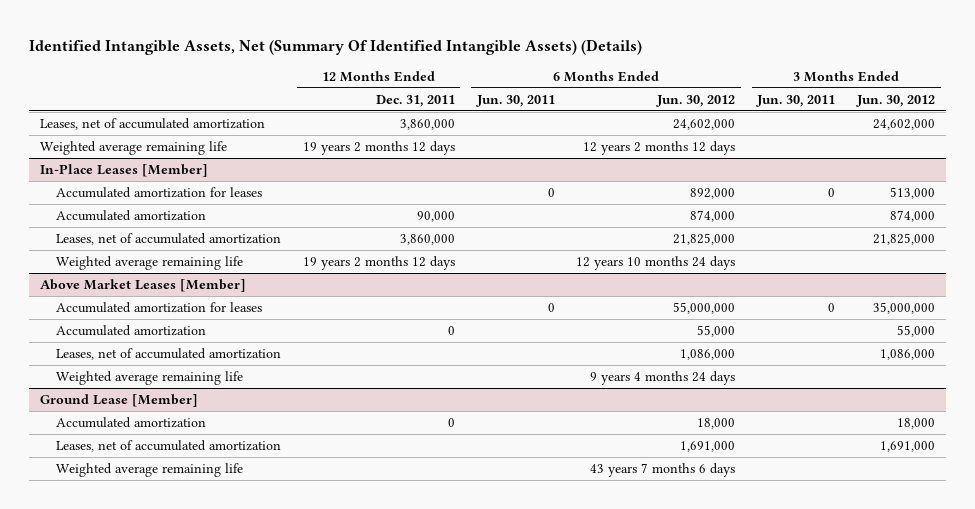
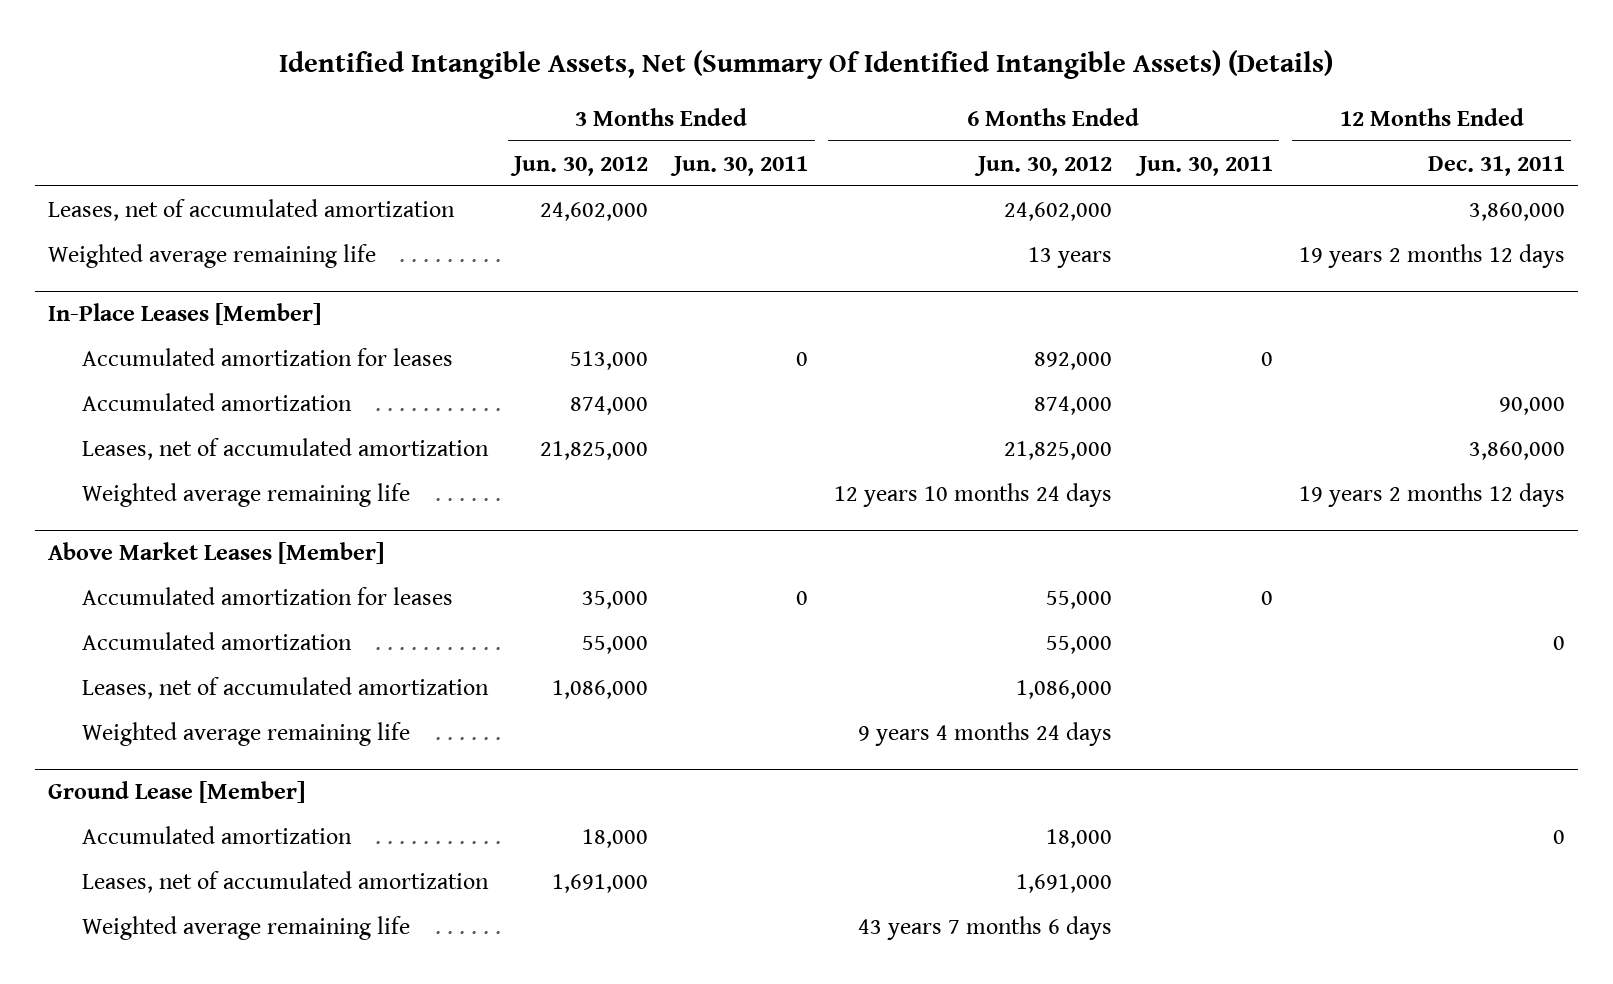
[583,140,736,155] 12 years 2 months 12 days -> [1028,246,1113,268] 13 years
[673,301,736,314] 55,000,000 -> [1046,590,1113,609] 55,000
[873,301,936,314] 35,000,000 -> [582,590,649,609] 35,000

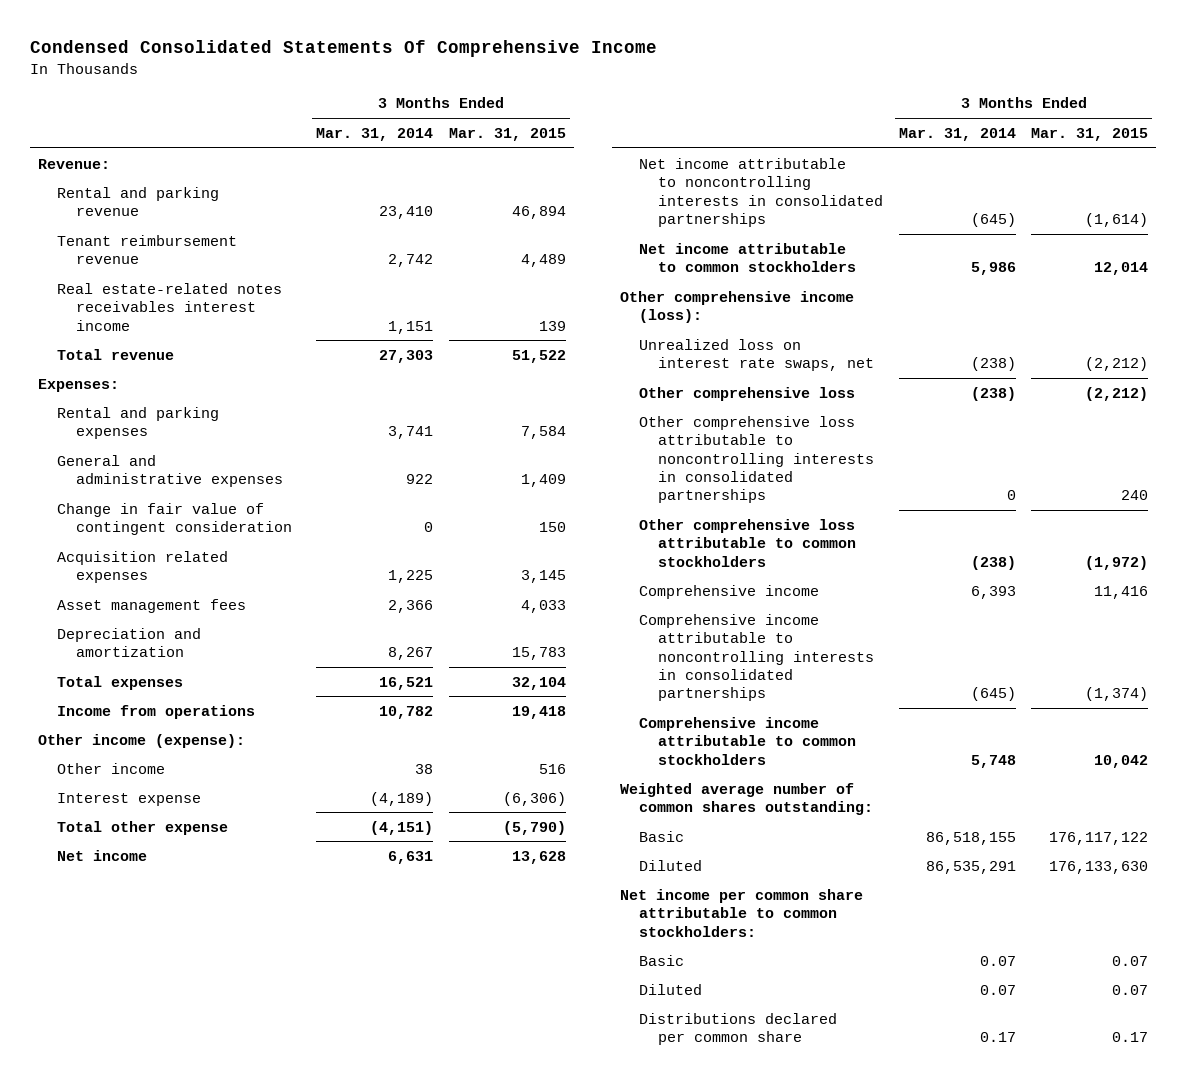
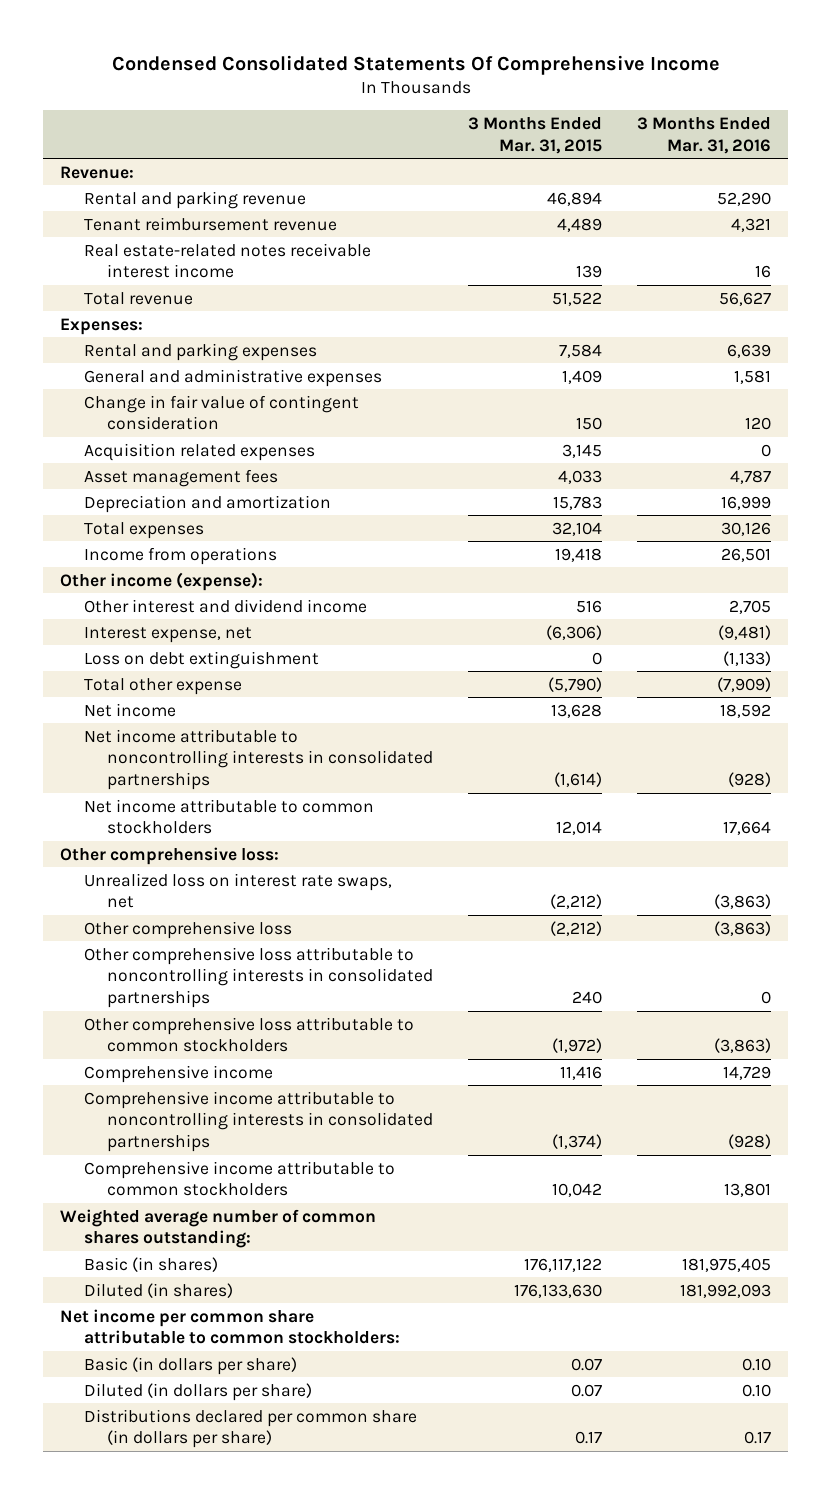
[316,127,434,141] Mar. 31, 2014 -> none
none -> [636,117,771,154] 3 Months Ended Mar. 31, 2016
[56,282,282,331] Real estate-related notes receivables interest income -> [83,242,371,279] Real estate-related notes receivable interest income
[56,762,165,774] Other income -> [83,598,367,613] Other interest and dividend income
[56,792,201,806] Interest expense -> [83,626,252,643] Interest expense, net
none -> [83,650,319,669] Loss on debt extinguishment
[619,290,854,324] Other comprehensive income (loss): -> [60,846,280,865] Other comprehensive loss:
[638,830,684,842] Basic -> [83,1256,218,1272] Basic (in shares)
[638,859,702,871] Diluted -> [83,1282,233,1298] Diluted (in shares)
[638,954,684,966] Basic -> [83,1356,297,1375] Basic (in dollars per share)
[638,983,702,995] Diluted -> [83,1382,312,1401] Diluted (in dollars per share)
[638,1012,837,1046] Distributions declared per common share -> [83,1408,417,1449] Distributions declared per common share (in dollars per share)

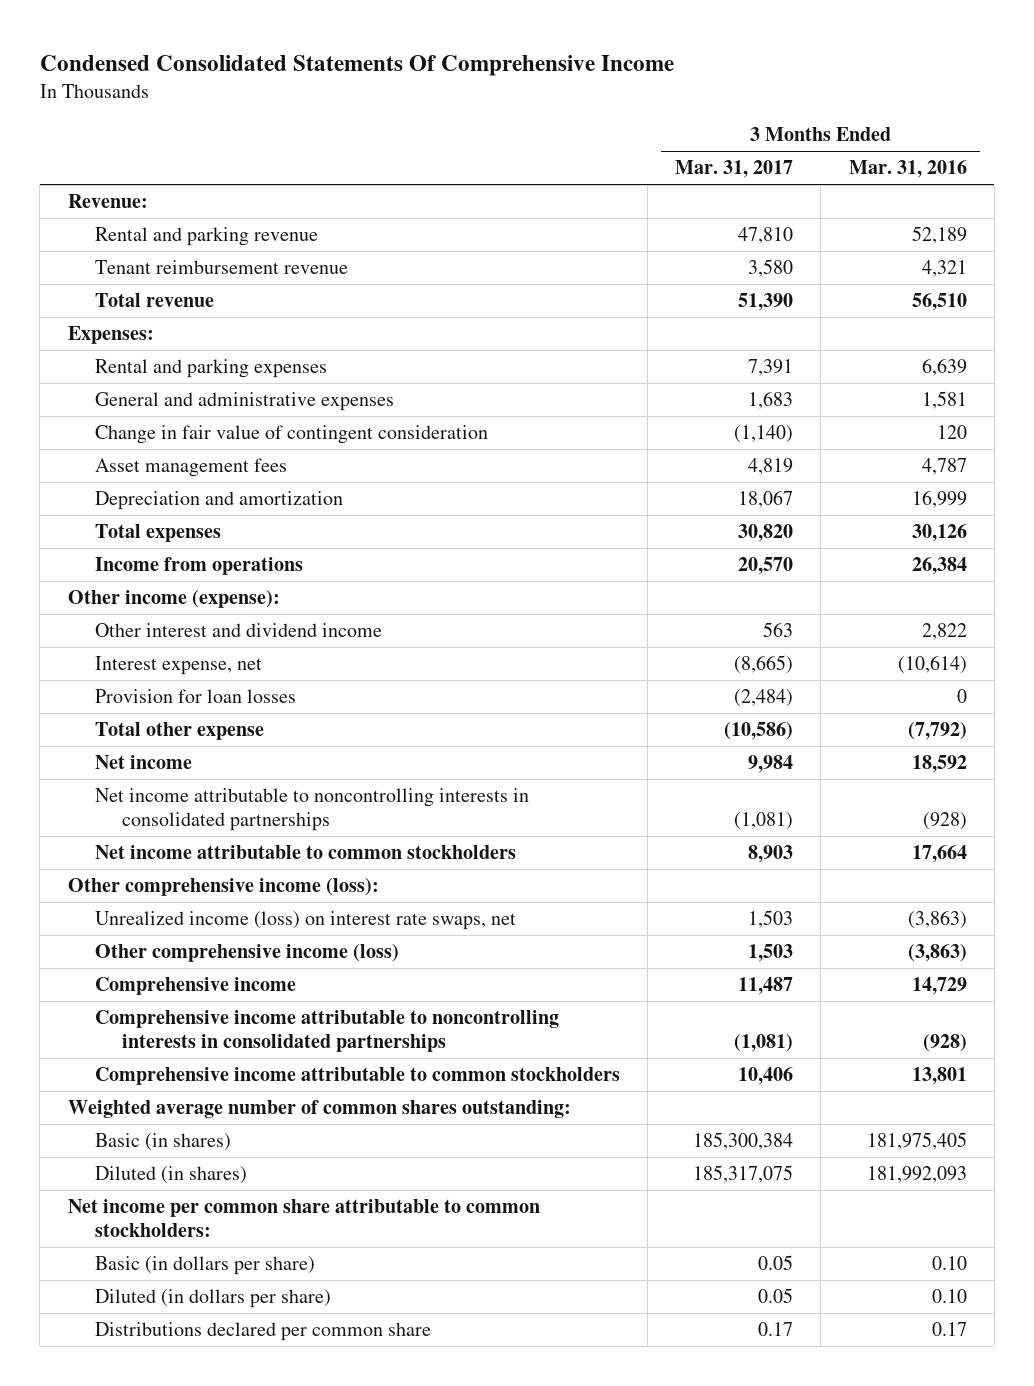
[467,117,602,154] 3 Months Ended Mar. 31, 2015 -> none
none -> [675,160,794,179] Mar. 31, 2017
[716,191,771,206] 52,290 -> [911,226,967,245] 52,189
[83,242,371,279] Real estate-related notes receivable interest income -> none
[718,291,771,306] 56,627 -> [911,293,967,312] 56,510
[83,442,315,461] Acquisition related expenses -> none
[720,547,771,562] 26,501 -> [911,557,967,576] 26,384
[83,650,319,669] Loss on debt extinguishment -> none
[728,599,771,614] 2,705 -> [921,623,967,641] 2,822
[717,624,771,640] (9,481) -> [897,655,967,675] (10,614)
none -> [94,689,296,704] Provision for loan losses
[716,676,771,692] (7,909) -> [907,722,967,741] (7,792)
[83,946,433,1008] Other comprehensive loss attributable to noncontrolling interests in consolidated partnerships -> none
[83,1016,414,1053] Other comprehensive loss attributable to common stockholders -> none
[60,846,280,865] Other comprehensive loss: -> [67,878,379,897] Other comprehensive income (loss):
[83,872,392,909] Unrealized loss on interest rate swaps, net -> [94,911,516,931] Unrealized income (loss) on interest rate swaps, net
[83,920,292,939] Other comprehensive loss -> [94,944,399,963] Other comprehensive income (loss)
[83,1408,417,1449] Distributions declared per common share (in dollars per share) -> [94,1322,431,1342] Distributions declared per common share

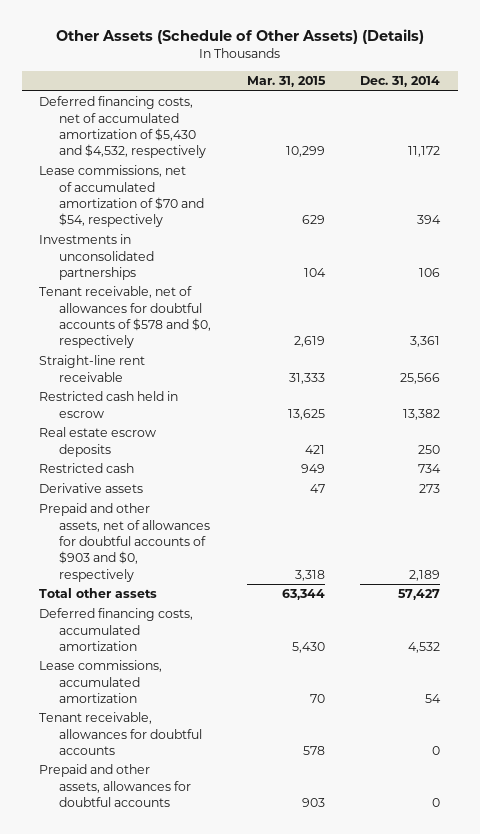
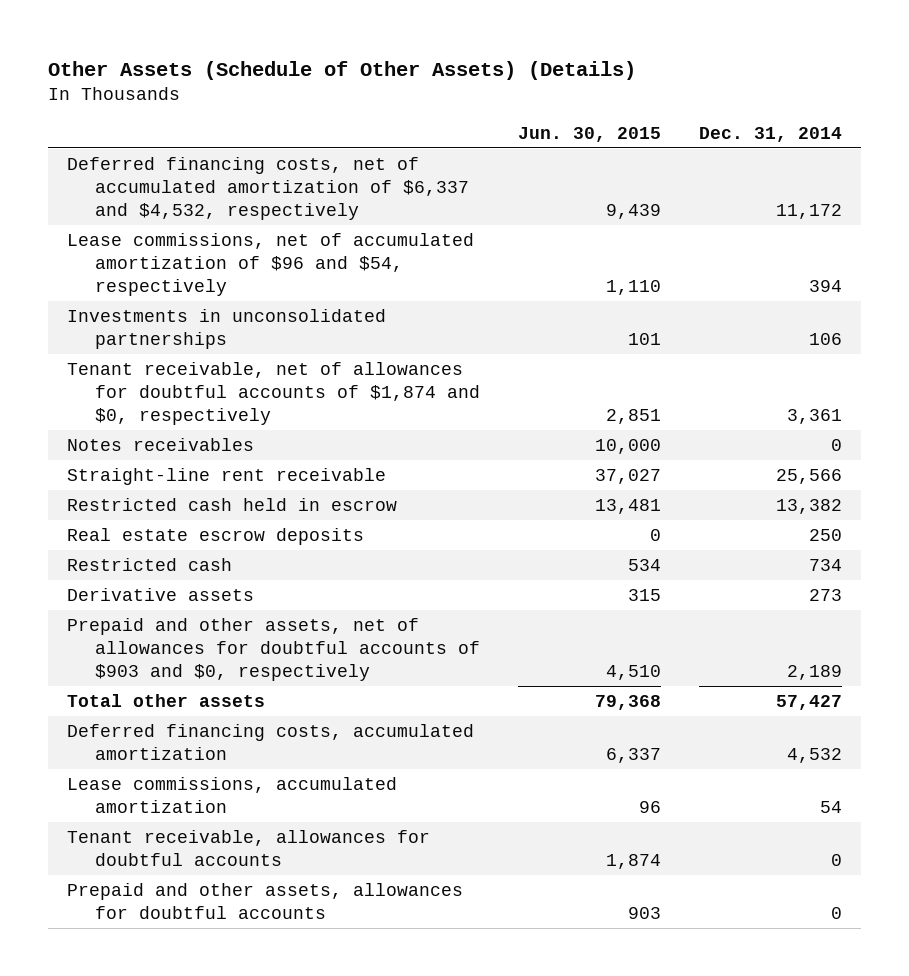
[246,76,326,88] Mar. 31, 2015 -> none
none -> [518,127,662,143] Jun. 30, 2015
[39,96,207,159] Deferred financing costs, net of accumulated amortization of $5,430 and $4,532, respectively -> [67,156,470,221] Deferred financing costs, net of accumulated amortization of $6,337 and $4,532, respectively
[39,165,205,228] Lease commissions, net of accumulated amortization of $70 and $54, respectively -> [67,232,475,297] Lease commissions, net of accumulated amortization of $96 and $54, respectively
[39,286,212,349] Tenant receivable, net of allowances for doubtful accounts of $578 and $0, respectively -> [67,361,481,426] Tenant receivable, net of allowances for doubtful accounts of $1,874 and $0, respectively
none -> [67,437,255,451] Notes receivables

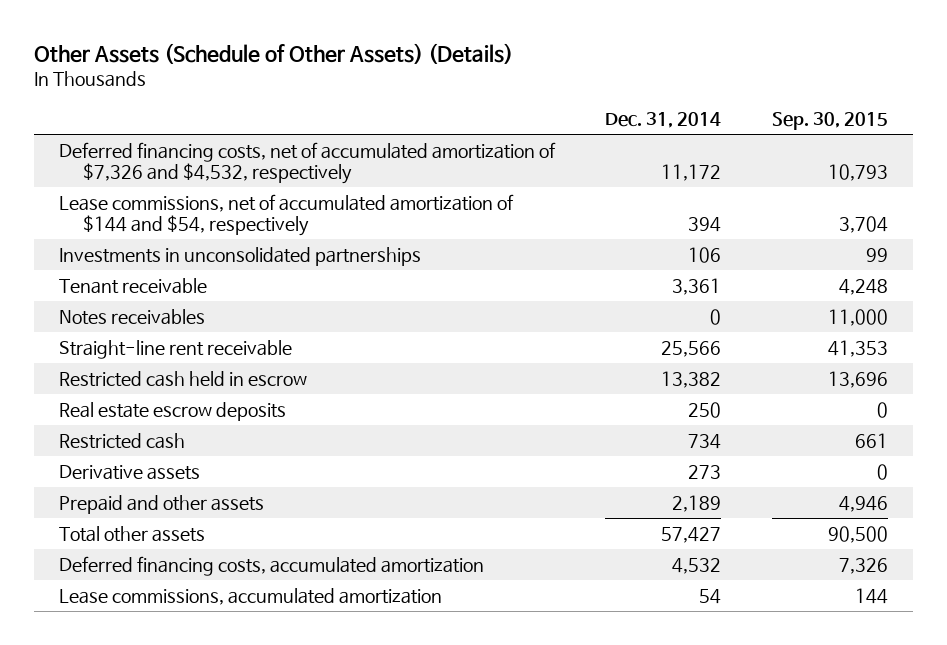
[518,127,662,143] Jun. 30, 2015 -> none
none -> [771,112,888,131] Sep. 30, 2015
[67,156,470,221] Deferred financing costs, net of accumulated amortization of $6,337 and $4,532, respectively -> [59,141,557,185] Deferred financing costs, net of accumulated amortization of $7,326 and $4,532, respectively
[67,232,475,297] Lease commissions, net of accumulated amortization of $96 and $54, respectively -> [59,193,515,237] Lease commissions, net of accumulated amortization of $144 and $54, respectively
[67,361,481,426] Tenant receivable, net of allowances for doubtful accounts of $1,874 and $0, respectively -> [59,277,208,294] Tenant receivable
[67,617,481,682] Prepaid and other assets, net of allowances for doubtful accounts of $903 and $0, respectively -> [59,494,265,514] Prepaid and other assets
[67,829,431,866] Tenant receivable, allowances for doubtful accounts -> none
[67,882,464,919] Prepaid and other assets, allowances for doubtful accounts -> none

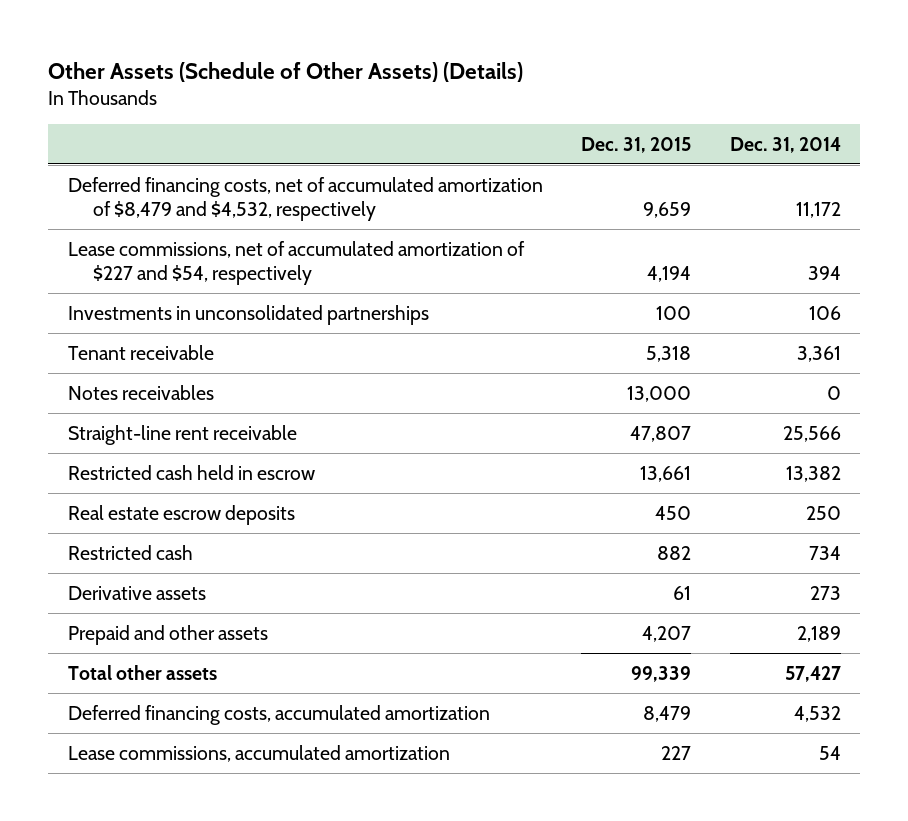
[771,112,888,131] Sep. 30, 2015 -> none
none -> [581,137,692,154] Dec. 31, 2015
[59,141,557,185] Deferred financing costs, net of accumulated amortization of $7,326 and $4,532, respectively -> [67,176,543,221] Deferred financing costs, net of accumulated amortization of $8,479 and $4,532, respectively
[59,193,515,237] Lease commissions, net of accumulated amortization of $144 and $54, respectively -> [67,240,525,285] Lease commissions, net of accumulated amortization of $227 and $54, respectively

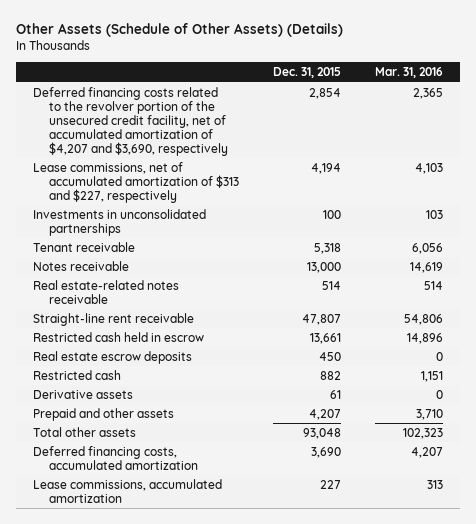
[729,137,841,154] Dec. 31, 2014 -> none
none -> [375,67,444,79] Mar. 31, 2016
[67,176,543,221] Deferred financing costs, net of accumulated amortization of $8,479 and $4,532, respectively -> [32,86,229,156] Deferred financing costs related to the revolver portion of the unsecured credit facility, net of accumulated amortization of $4,207 and $3,690, respectively
[643,201,692,218] 9,659 -> [309,87,342,99] 2,854
[67,240,525,285] Lease commissions, net of accumulated amortization of $227 and $54, respectively -> [32,161,240,203] Lease commissions, net of accumulated amortization of $313 and $227, respectively
[67,384,214,400] Notes receivables -> [32,260,129,271] Notes receivable
none -> [32,279,179,304] Real estate-related notes receivable
[631,665,692,682] 99,339 -> [303,427,342,439] 93,048
[643,705,692,722] 8,479 -> [311,446,342,458] 3,690

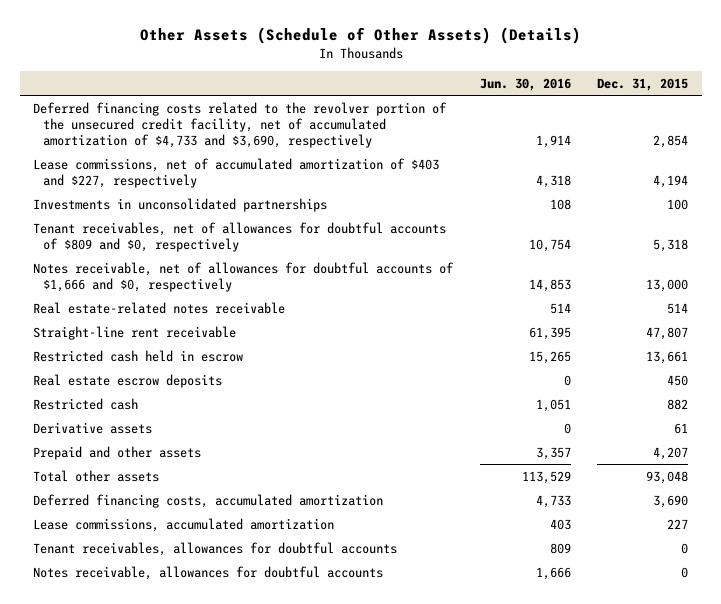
[375,67,444,79] Mar. 31, 2016 -> none
none -> [479,77,571,91] Jun. 30, 2016
[32,86,229,156] Deferred financing costs related to the revolver portion of the unsecured credit facility, net of accumulated amortization of $4,207 and $3,690, respectively -> [33,101,448,148] Deferred financing costs related to the revolver portion of the unsecured credit facility, net of accumulated amortization of $4,733 and $3,690, respectively
[32,161,240,203] Lease commissions, net of accumulated amortization of $313 and $227, respectively -> [33,157,440,188] Lease commissions, net of accumulated amortization of $403 and $227, respectively
[32,260,129,271] Notes receivable -> none
[32,241,135,252] Tenant receivable -> [33,221,447,252] Tenant receivables, net of allowances for doubtful accounts of $809 and $0, respectively
none -> [33,261,455,292] Notes receivable, net of allowances for doubtful accounts of $1,666 and $0, respectively
none -> [33,541,398,556] Tenant receivables, allowances for doubtful accounts
none -> [33,565,384,580] Notes receivable, allowances for doubtful accounts

